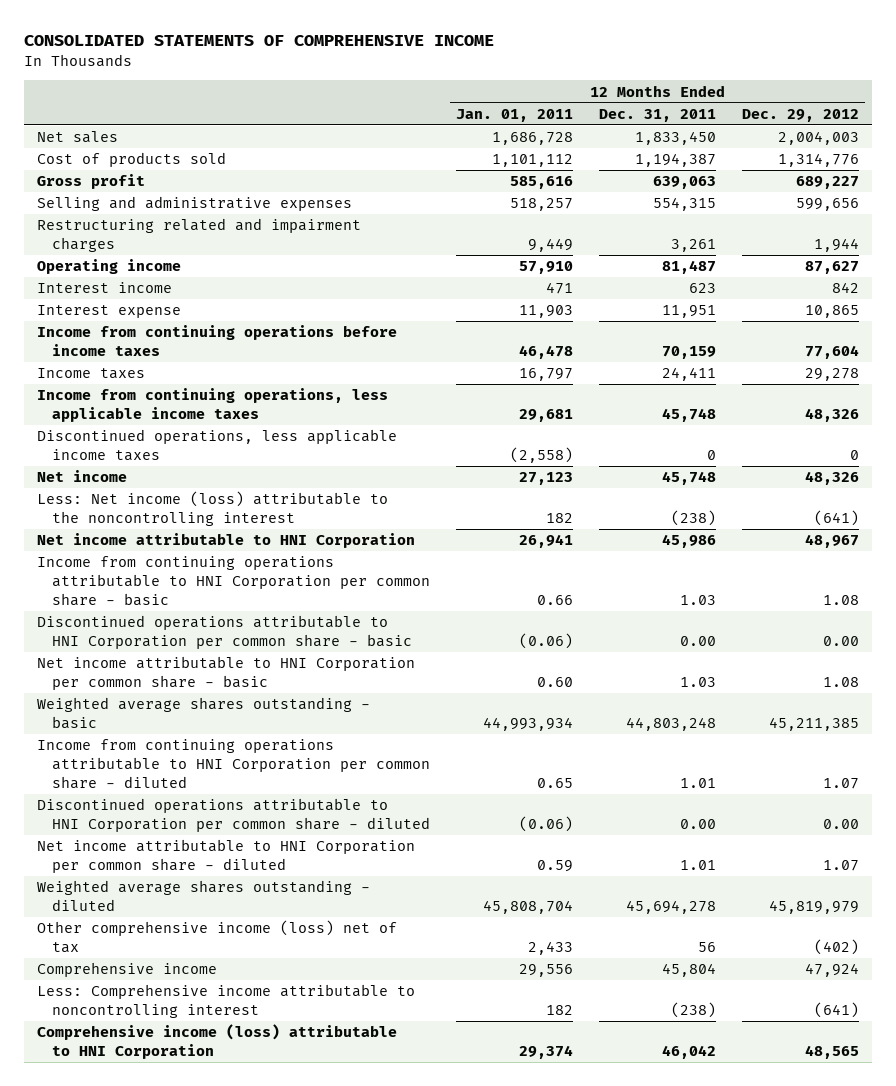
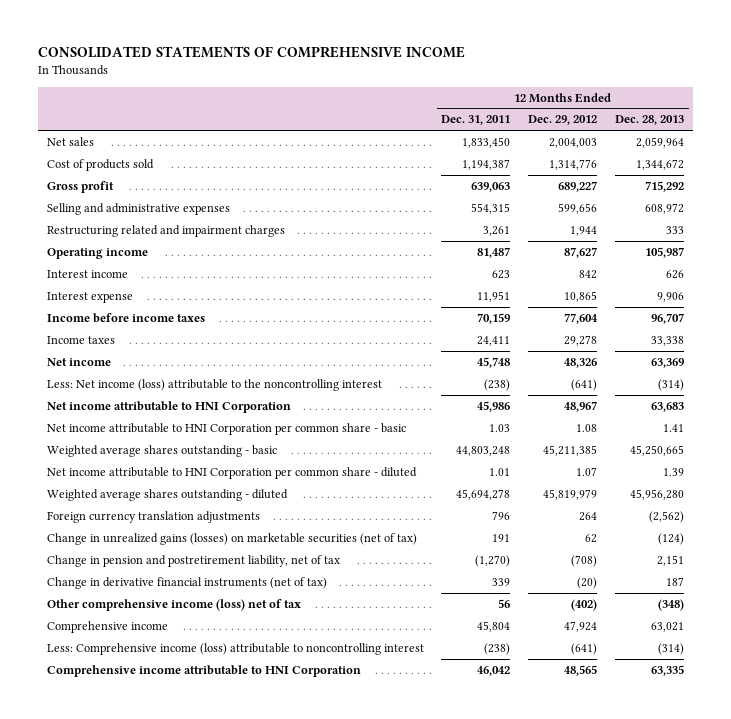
[456,108,574,122] Jan. 01, 2011 -> none
none -> [615,115,685,126] Dec. 28, 2013
[36,325,397,356] Income from continuing operations before income taxes -> [46,312,205,323] Income before income taxes
[36,388,388,422] Income from continuing operations, less applicable income taxes -> none
[36,429,397,461] Discontinued operations, less applicable income taxes -> none
[36,556,431,606] Income from continuing operations attributable to HNI Corporation per common share - basic -> none
[36,615,413,649] Discontinued operations attributable to HNI Corporation per common share - basic -> none
[36,739,431,789] Income from continuing operations attributable to HNI Corporation per common share - diluted -> none
[36,798,431,832] Discontinued operations attributable to HNI Corporation per common share - diluted -> none
none -> [46,510,260,523] Foreign currency translation adjustments
none -> [46,532,417,545] Change in unrealized gains (losses) on marketable securities (net of tax)
none -> [46,554,340,567] Change in pension and postretirement liability, net of tax
none -> [46,576,327,589] Change in derivative financial instruments (net of tax)
[36,984,415,1018] Less: Comprehensive income attributable to noncontrolling interest -> [46,642,424,655] Less: Comprehensive income (loss) attributable to noncontrolling interest
[36,1024,397,1059] Comprehensive income (loss) attributable to HNI Corporation -> [46,664,361,677] Comprehensive income attributable to HNI Corporation

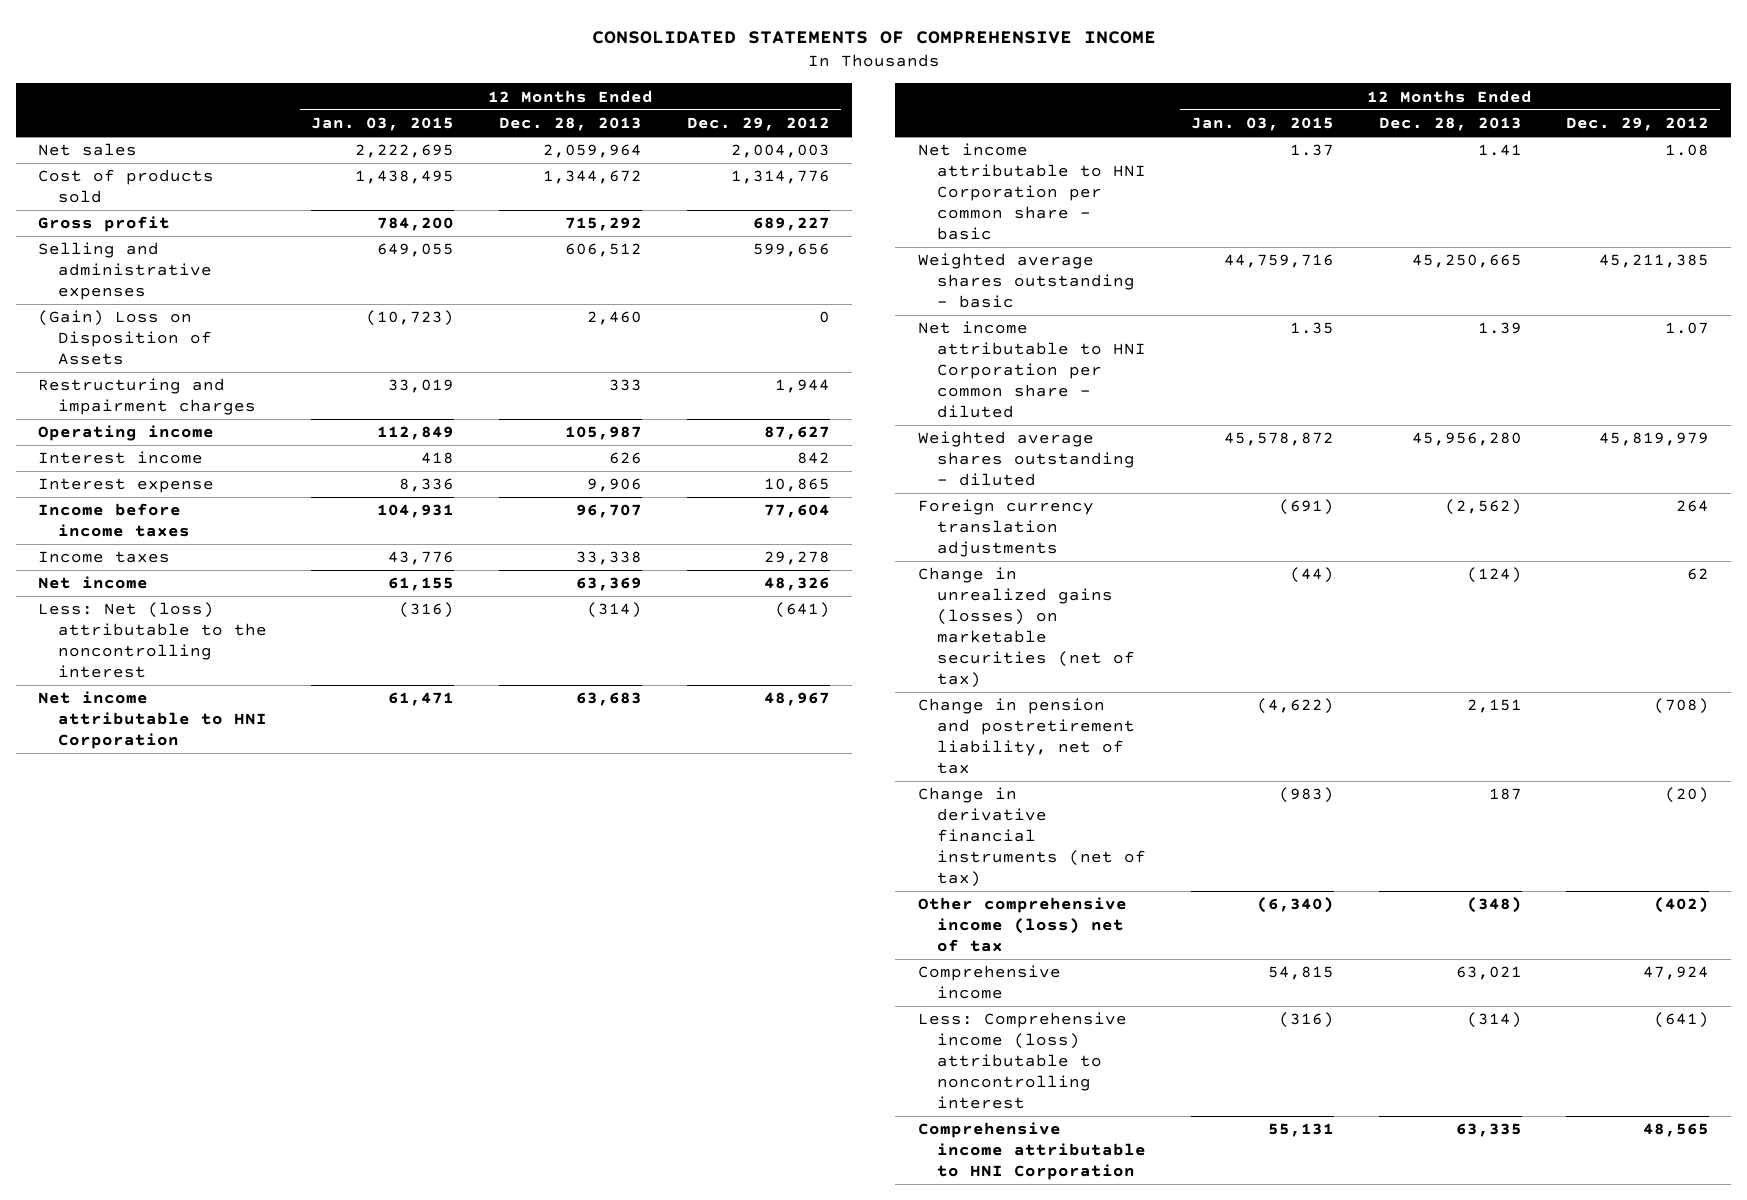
[441,115,511,126] Dec. 31, 2011 -> none
none -> [311,117,455,132] Jan. 03, 2015
[645,202,685,214] 608,972 -> [565,243,643,258] 606,512
none -> [38,310,212,366] (Gain) Loss on Disposition of Assets
[46,224,285,237] Restructuring related and impairment charges -> [38,378,256,416] Restructuring and impairment charges
[46,378,382,391] Less: Net income (loss) attributable to the noncontrolling interest -> [38,602,267,679] Less: Net (loss) attributable to the noncontrolling interest

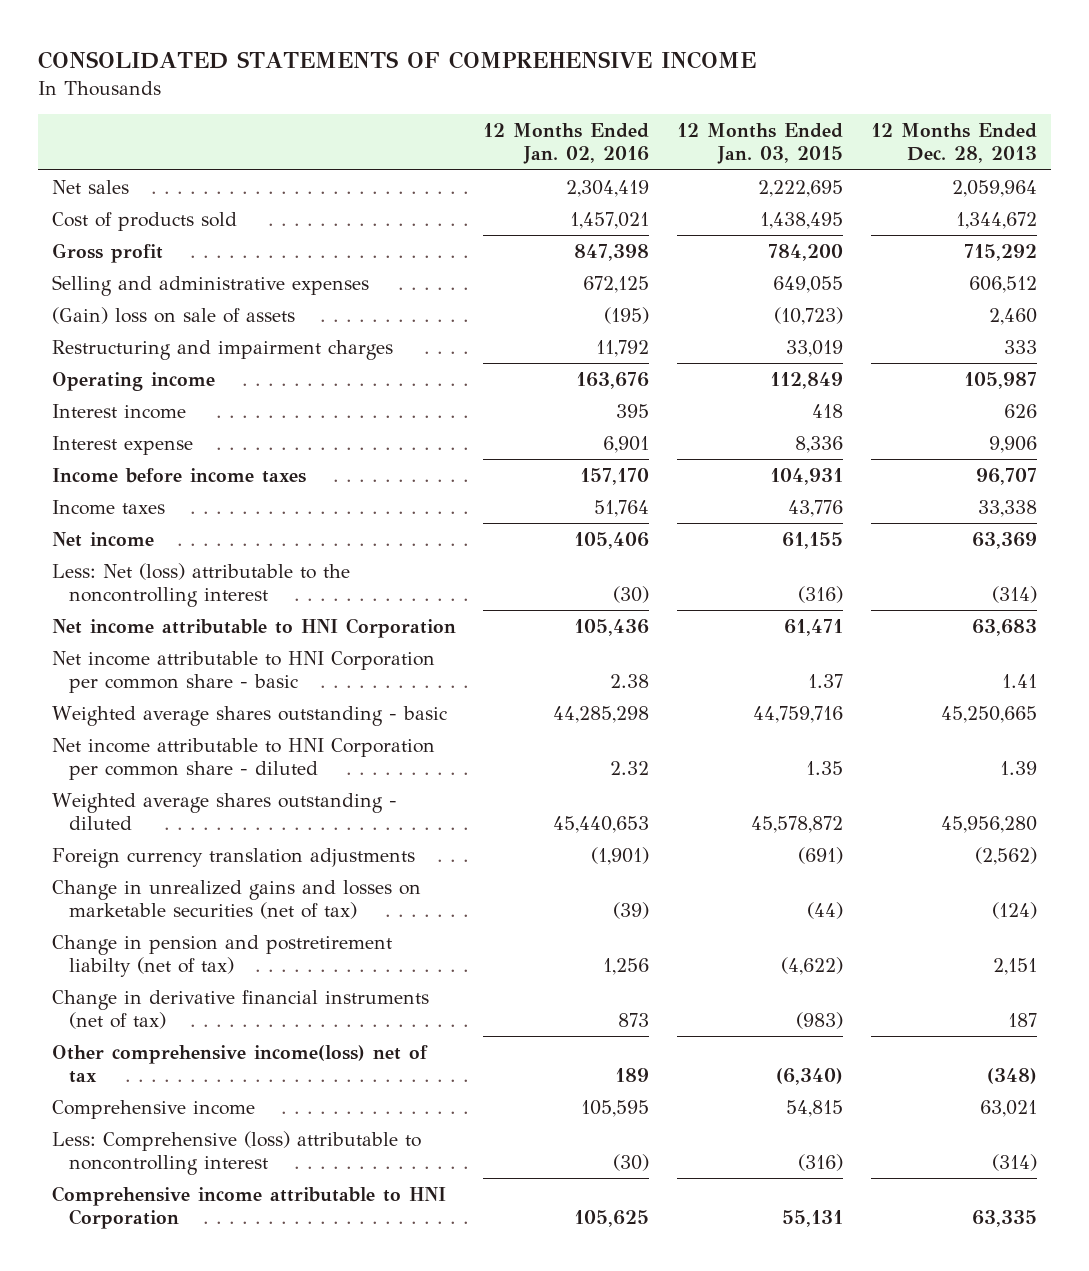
[686,117,830,132] Dec. 29, 2012 -> none
none -> [483,123,650,165] 12 Months Ended Jan. 02, 2016
[38,310,212,366] (Gain) Loss on Disposition of Assets -> [51,306,295,324] (Gain) loss on sale of assets
[917,567,1136,689] Change in unrealized gains (losses) on marketable securities (net of tax) -> [51,879,421,919] Change in unrealized gains and losses on marketable securities (net of tax)
[917,698,1136,775] Change in pension and postretirement liability, net of tax -> [51,934,392,977] Change in pension and postretirement liabilty (net of tax)
[917,897,1127,953] Other comprehensive income (loss) net of tax -> [51,1044,428,1083] Other comprehensive income(loss) net of tax
[917,1012,1127,1110] Less: Comprehensive income (loss) attributable to noncontrolling interest -> [51,1130,421,1175] Less: Comprehensive (loss) attributable to noncontrolling interest

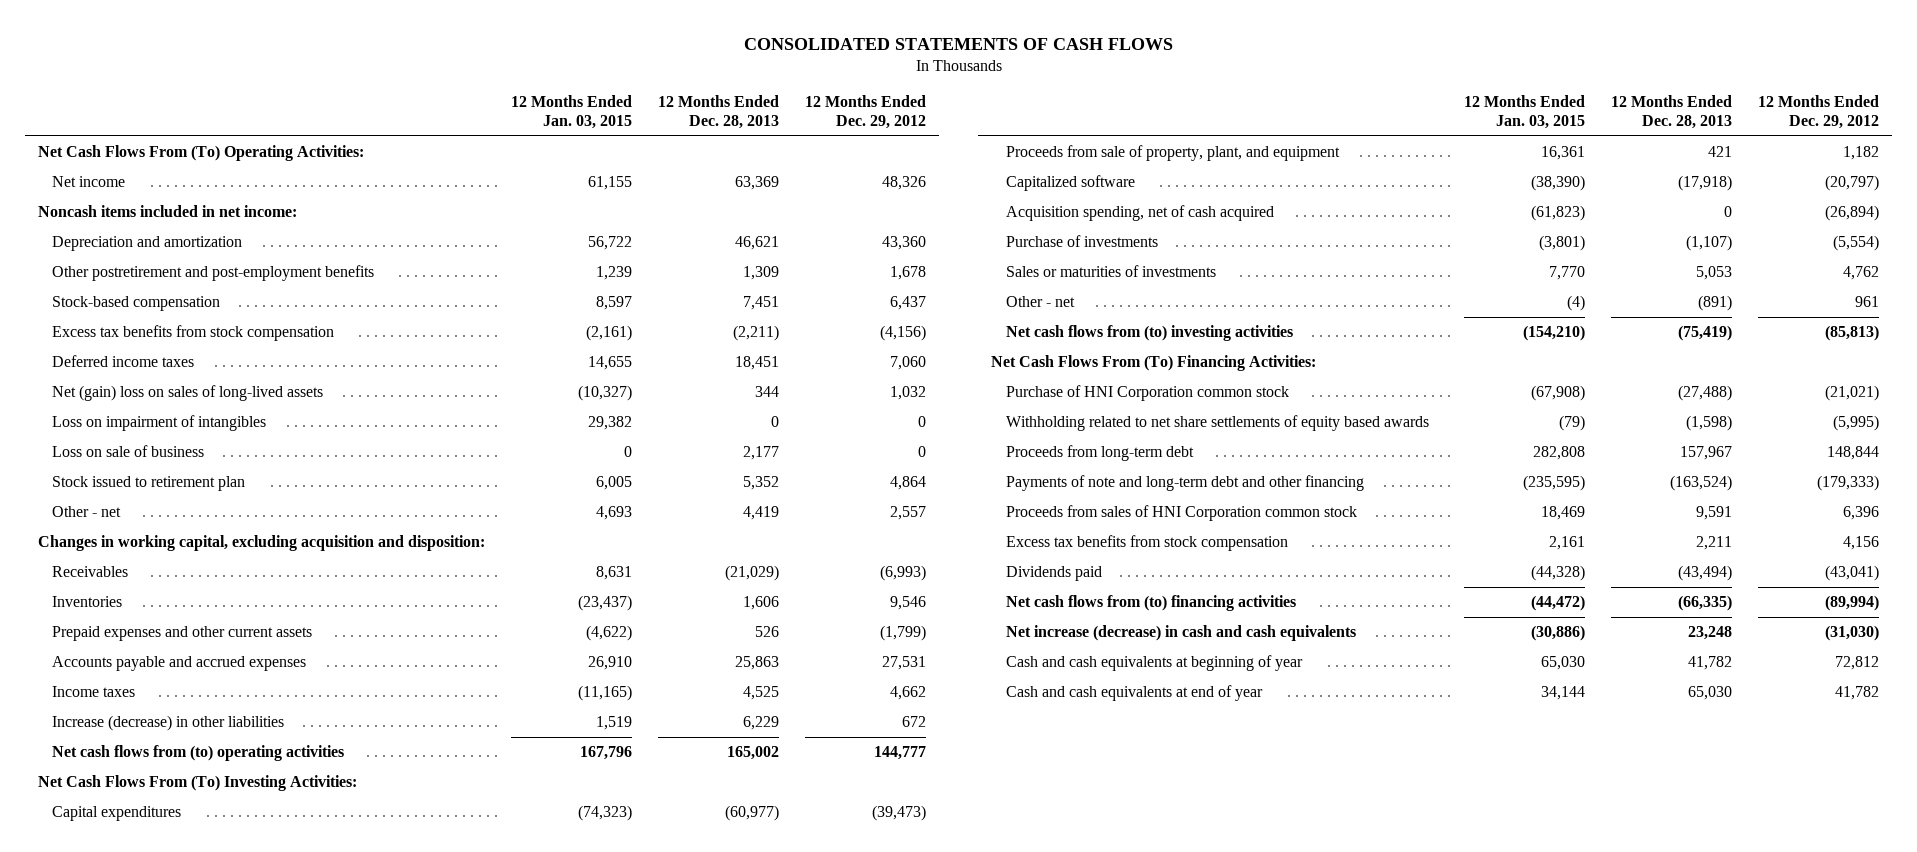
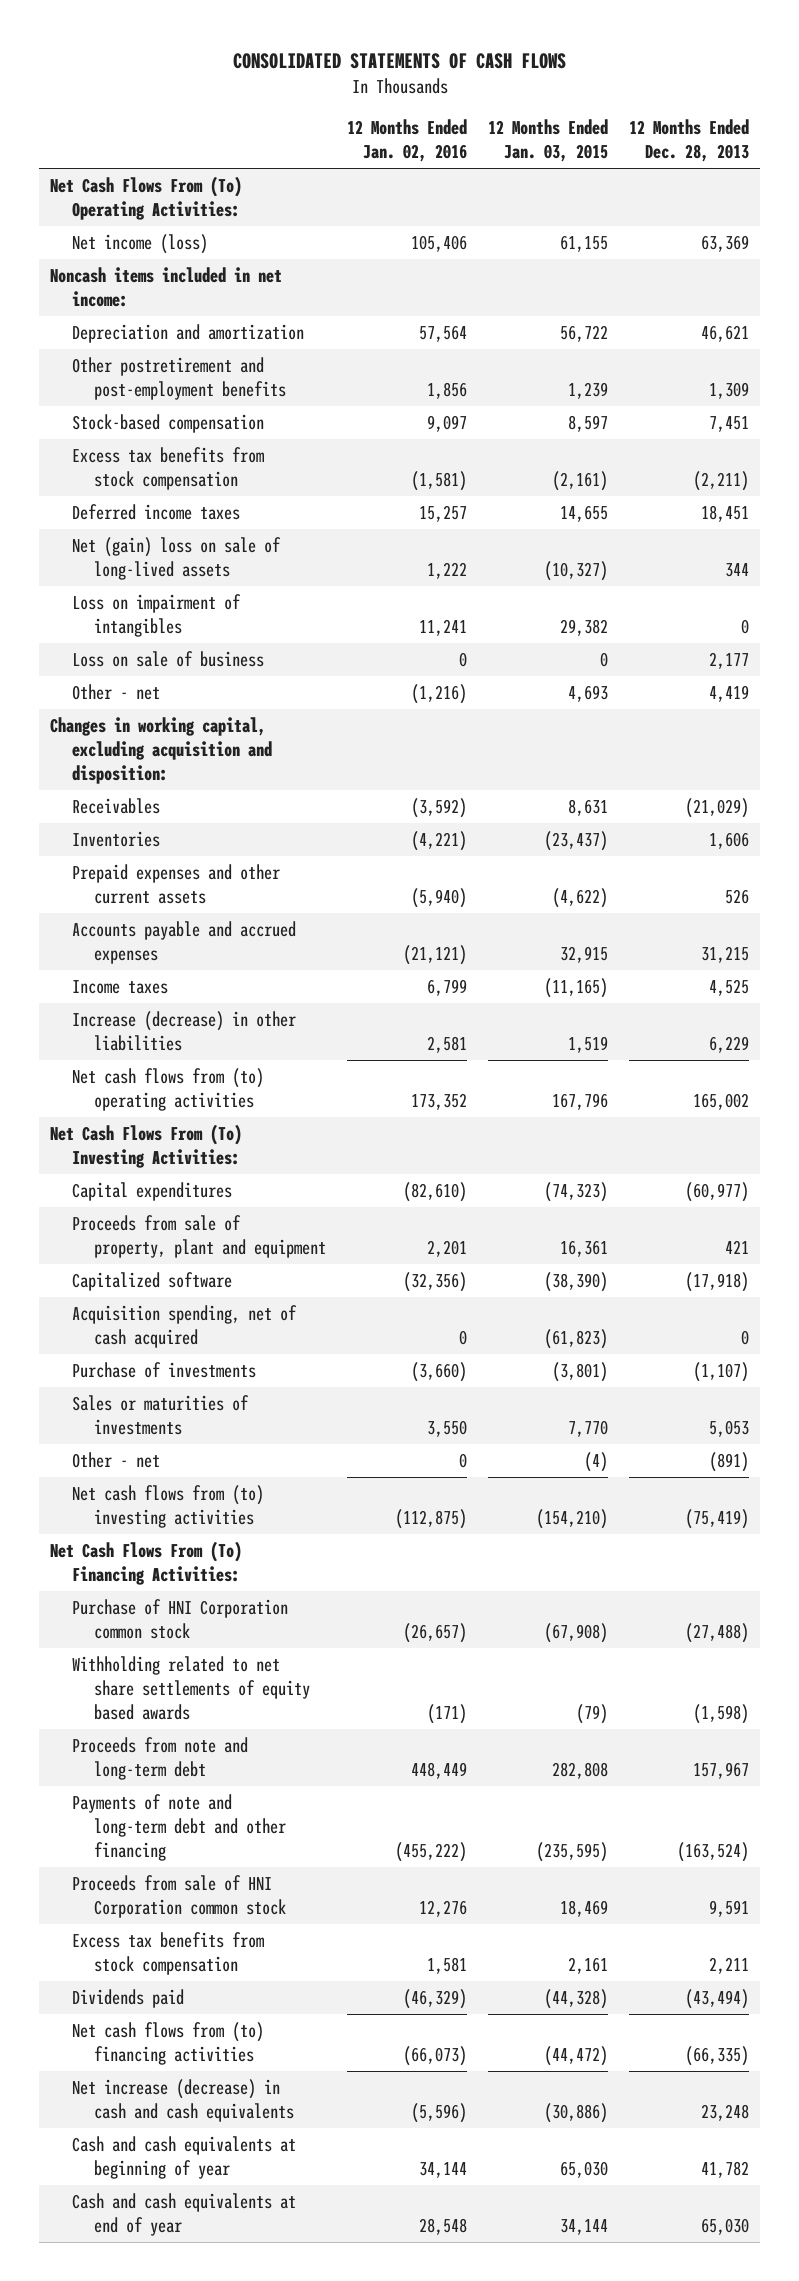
[804,94,926,130] 12 Months Ended Dec. 29, 2012 -> none
none -> [346,119,467,163] 12 Months Ended Jan. 02, 2016
[52,175,126,187] Net income -> [71,233,208,254] Net income (loss)
[52,384,324,401] Net (gain) loss on sales of long-lived assets -> [71,536,281,580] Net (gain) loss on sale of long-lived assets
[52,475,246,491] Stock issued to retirement plan -> none
[587,655,632,670] 26,910 -> [560,945,609,963] 32,915
[734,655,779,670] 25,863 -> [701,945,750,963] 31,215
[1005,144,1340,161] Proceeds from sale of property, plant, and equipment -> [71,1214,326,1258] Proceeds from sale of property, plant and equipment
[1005,444,1194,461] Proceeds from long-term debt -> [71,1736,248,1780] Proceeds from note and long-term debt
[1005,504,1357,521] Proceeds from sales of HNI Corporation common stock -> [71,1874,286,1918] Proceeds from sale of HNI Corporation common stock

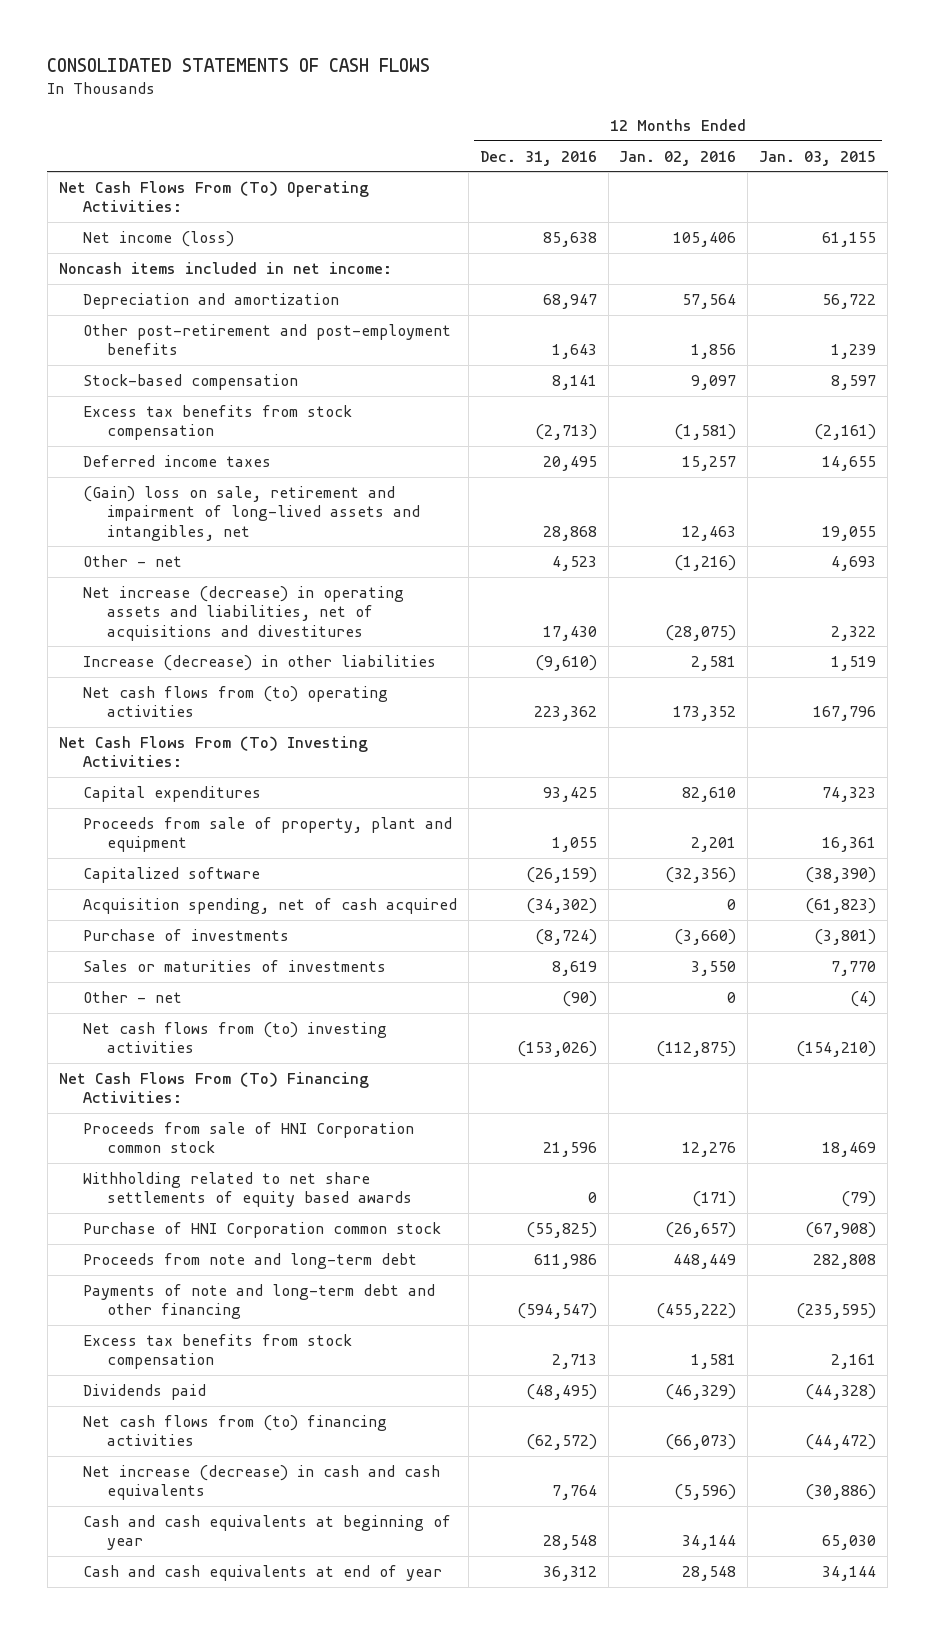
[629,119,750,163] 12 Months Ended Dec. 28, 2013 -> none
none -> [479,150,597,166] Dec. 31, 2016
[71,356,286,400] Other postretirement and post-employment benefits -> [82,323,451,356] Other post-retirement and post-employment benefits
[71,593,241,637] Loss on impairment of intangibles -> none
[71,650,264,667] Loss on sale of business -> none
[71,536,281,580] Net (gain) loss on sale of long-lived assets -> [82,485,420,541] (Gain) loss on sale, retirement and impairment of long-lived assets and intangibles, net
[426,561,467,579] 1,222 -> [682,525,737,541] 12,463
[544,560,609,581] (10,327) -> [822,525,877,541] 19,055
[50,716,272,784] Changes in working capital, excluding acquisition and disposition: -> none
[71,797,160,814] Receivables -> none
[71,830,160,847] Inventories -> none
[71,863,280,904] Prepaid expenses and other current assets -> none
[71,920,296,964] Accounts payable and accrued expenses -> none
[71,979,168,994] Income taxes -> none
none -> [82,585,404,641] Net increase (decrease) in operating assets and liabilities, net of acquisitions and divestitures
[402,1181,467,1202] (82,610) -> [682,786,737,802] 82,610
[544,1181,609,1202] (74,323) -> [822,786,877,802] 74,323
[71,1874,286,1918] Proceeds from sale of HNI Corporation common stock -> [82,1121,414,1154] Proceeds from sale of HNI Corporation common stock
[71,1598,288,1639] Purchase of HNI Corporation common stock -> [82,1221,441,1238] Purchase of HNI Corporation common stock

